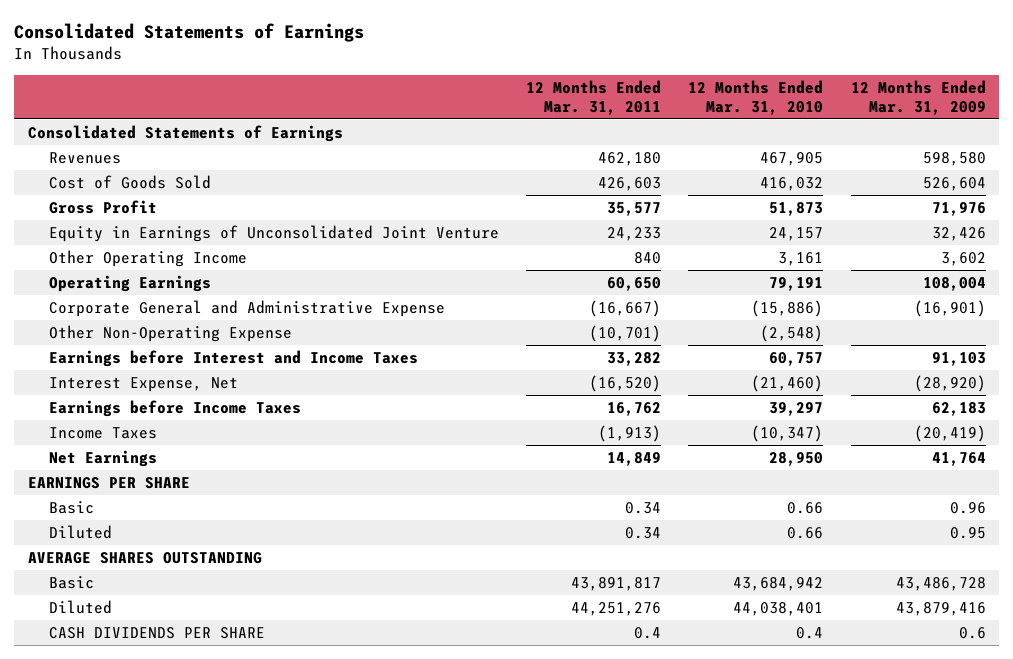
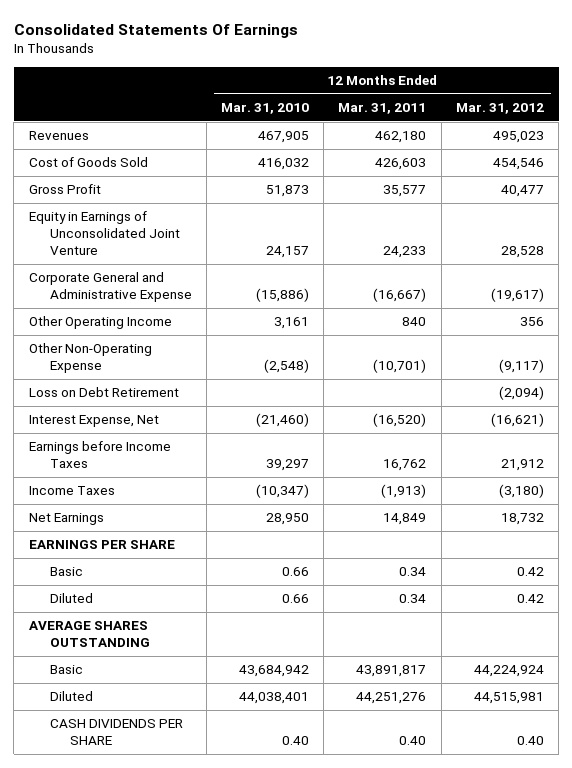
[14,23,365,43] Consolidated Statements of Earnings -> [13,23,298,38] Consolidated Statements Of Earnings
[850,79,986,115] 12 Months Ended Mar. 31, 2009 -> none
none -> [455,102,544,114] Mar. 31, 2012
[27,124,343,142] Consolidated Statements of Earnings -> none
[48,274,211,292] Operating Earnings -> none
[48,249,247,267] Other Operating Income -> [28,316,172,330] Other Operating Income
[48,349,418,367] Earnings before Interest and Income Taxes -> none
none -> [28,387,179,398] Loss on Debt Retirement
[634,626,662,639] 0.4 -> [399,736,427,746] 0.40
[796,626,824,639] 0.4 -> [281,736,309,746] 0.40

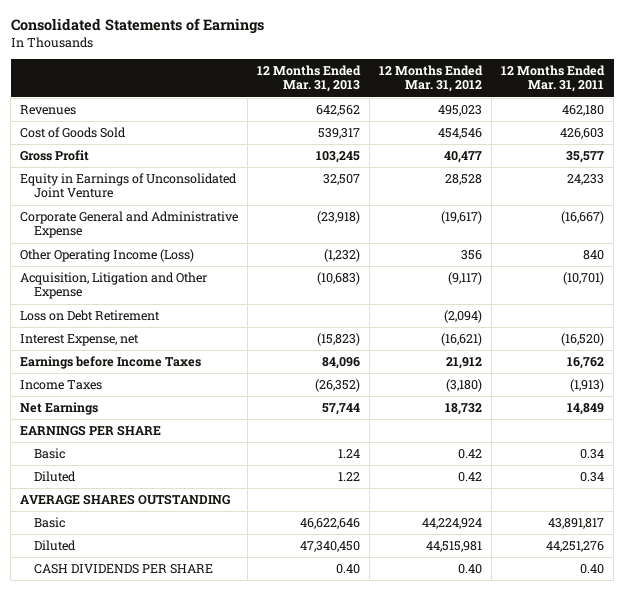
[13,23,298,38] Consolidated Statements Of Earnings -> [10,17,264,34] Consolidated Statements of Earnings
[220,102,309,114] Mar. 31, 2010 -> none
none -> [257,65,362,93] 12 Months Ended Mar. 31, 2013
[28,316,172,330] Other Operating Income -> [20,249,195,263] Other Operating Income (Loss)
[28,343,152,374] Other Non-Operating Expense -> [20,272,208,300] Acquisition, Litigation and Other Expense
[28,415,159,428] Interest Expense, Net -> [20,334,140,347] Interest Expense, net

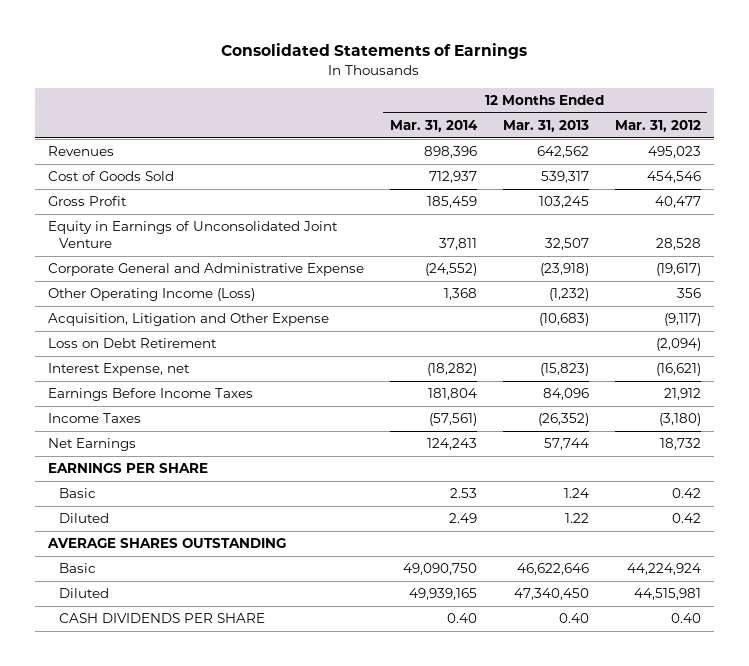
[501,65,606,93] 12 Months Ended Mar. 31, 2011 -> none
none -> [389,120,478,133] Mar. 31, 2014
[20,356,202,370] Earnings before Income Taxes -> [48,388,254,402] Earnings Before Income Taxes

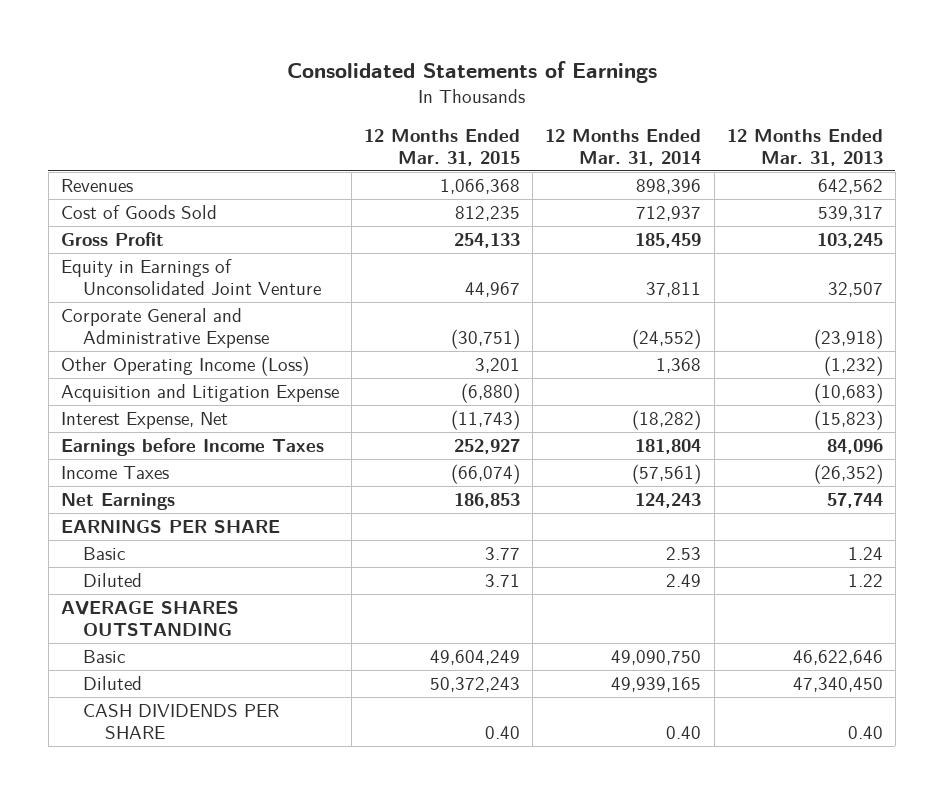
[614,120,701,133] Mar. 31, 2012 -> none
none -> [364,128,521,166] 12 Months Ended Mar. 31, 2015
[48,338,218,349] Loss on Debt Retirement -> none
[48,313,330,327] Acquisition, Litigation and Other Expense -> [61,384,340,403] Acquisition and Litigation Expense
[48,363,191,377] Interest Expense, net -> [61,412,229,430] Interest Expense, Net
[48,388,254,402] Earnings Before Income Taxes -> [61,438,325,457] Earnings before Income Taxes

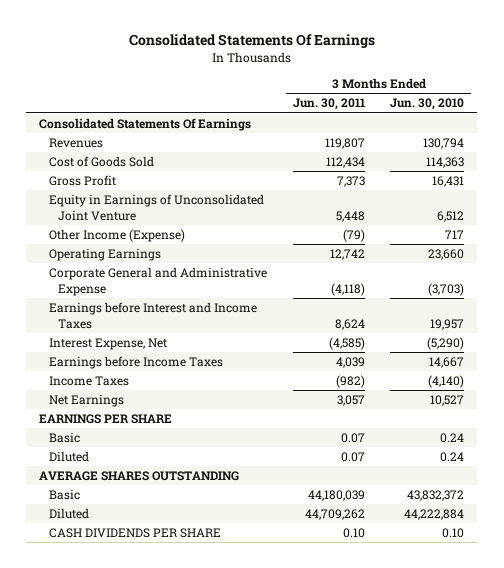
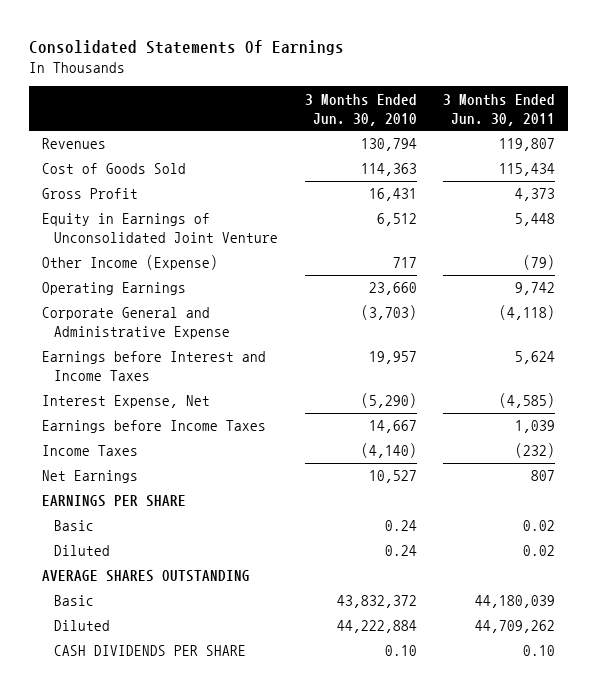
[39,118,252,132] Consolidated Statements Of Earnings -> none
[325,157,365,169] 112,434 -> [499,163,556,177] 115,434
[336,176,365,188] 7,373 -> [515,188,556,202] 4,373
[329,249,365,261] 12,742 -> [515,282,556,296] 9,742
[334,318,365,330] 8,624 -> [515,351,556,365] 5,624
[335,357,365,369] 4,039 -> [515,420,556,434] 1,039
[335,375,365,389] (982) -> [515,443,556,459] (232)
[336,395,365,407] 3,057 -> [531,470,556,482] 807
[340,433,365,444] 0.07 -> [523,520,556,532] 0.02
[340,452,365,463] 0.07 -> [523,545,556,557] 0.02

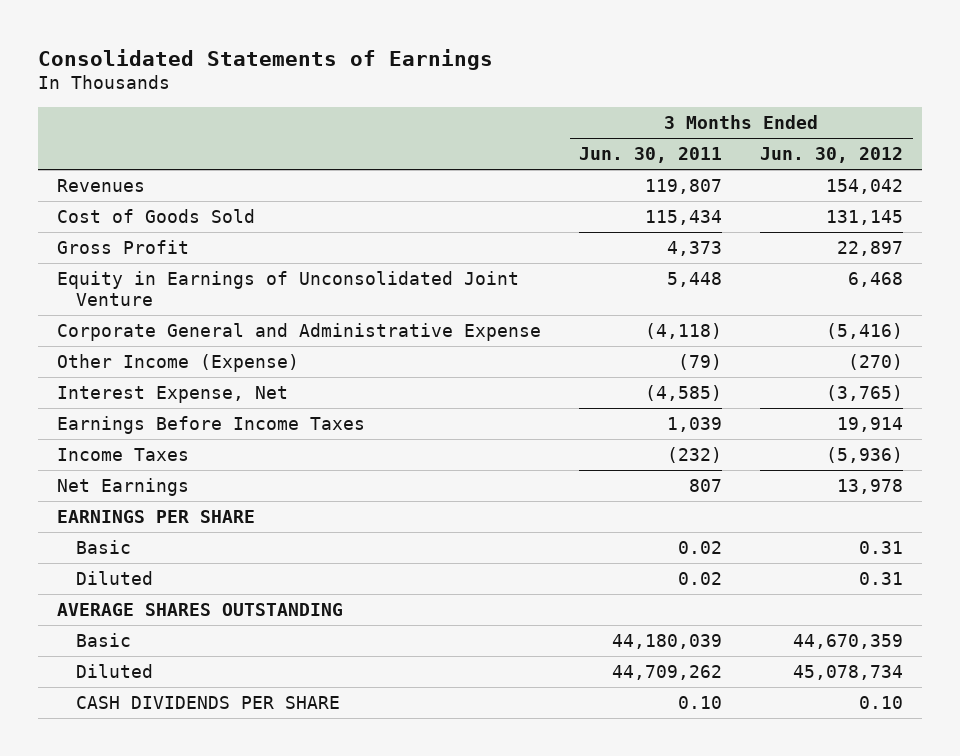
[28,39,344,55] Consolidated Statements Of Earnings -> [38,48,494,70] Consolidated Statements of Earnings
[304,93,417,126] 3 Months Ended Jun. 30, 2010 -> none
none -> [760,147,904,164] Jun. 30, 2012
[41,282,186,296] Operating Earnings -> none
[41,351,266,382] Earnings before Interest and Income Taxes -> none
[41,255,218,271] Other Income (Expense) -> [57,354,300,373] Other Income (Expense)
[41,420,266,434] Earnings before Income Taxes -> [57,416,366,435] Earnings Before Income Taxes

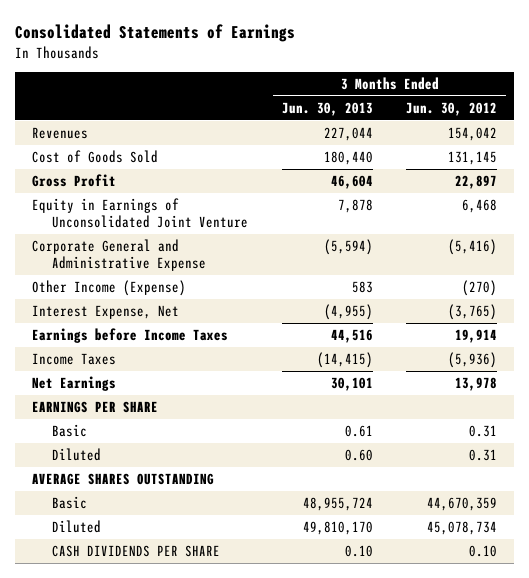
[579,147,723,164] Jun. 30, 2011 -> none
none -> [281,101,373,116] Jun. 30, 2013
[57,416,366,435] Earnings Before Income Taxes -> [31,328,228,344] Earnings before Income Taxes

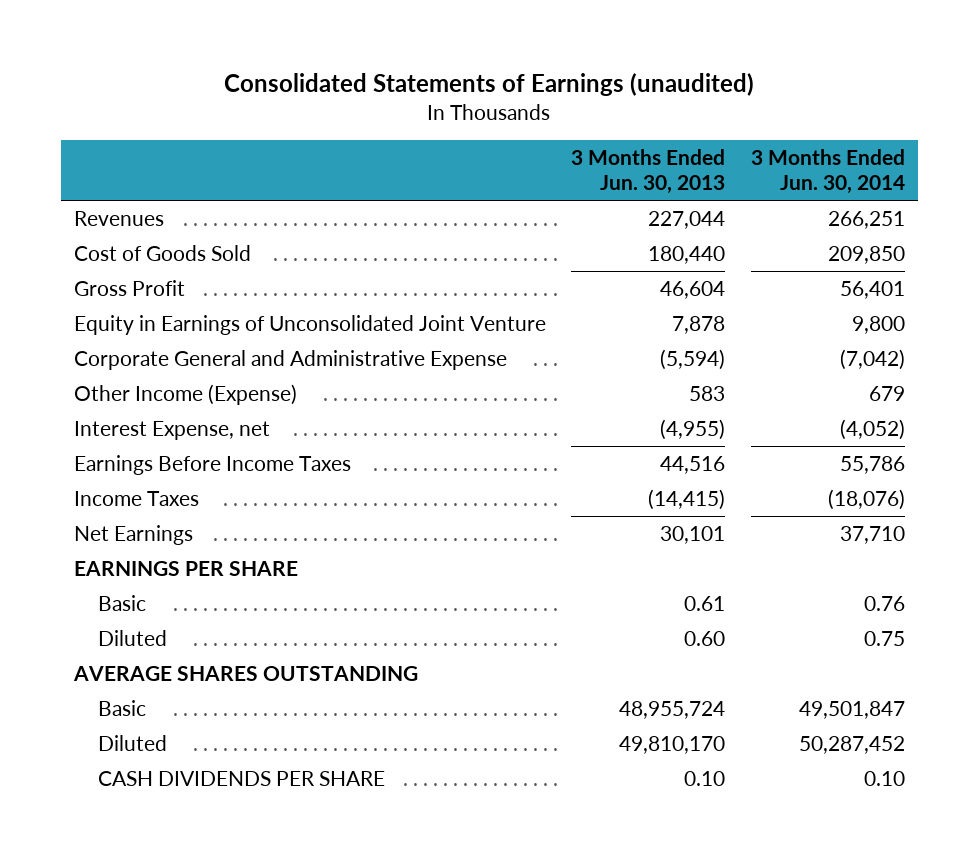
[15,23,296,42] Consolidated Statements of Earnings -> [224,73,755,97] Consolidated Statements of Earnings (unaudited)
[406,101,498,116] Jun. 30, 2012 -> none
none -> [750,149,905,195] 3 Months Ended Jun. 30, 2014
[31,305,179,320] Interest Expense, Net -> [73,420,270,440] Interest Expense, net
[31,328,228,344] Earnings before Income Taxes -> [73,454,351,475] Earnings Before Income Taxes

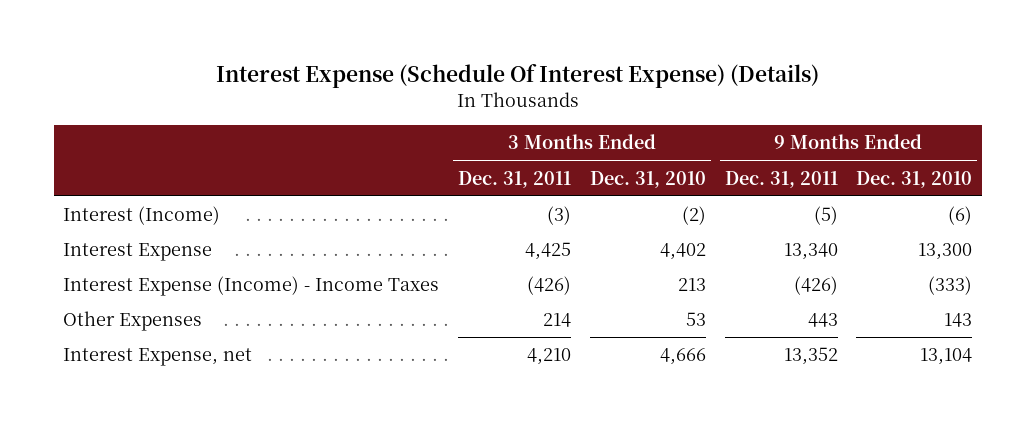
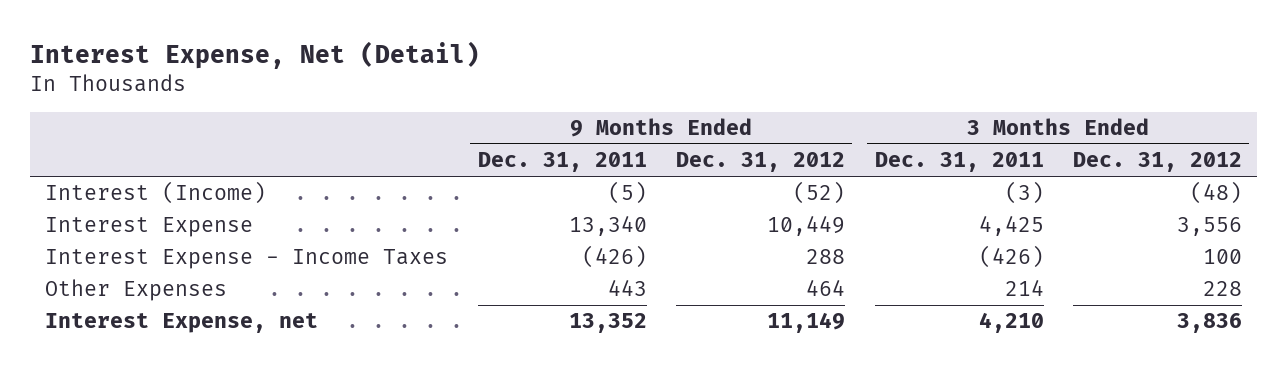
[215,64,819,89] Interest Expense (Schedule Of Interest Expense) (Details) -> [30,40,481,69] Interest Expense, Net (Detail)
[589,170,706,188] Dec. 31, 2010 -> none
[856,170,973,188] Dec. 31, 2010 -> none
none -> [676,152,846,173] Dec. 31, 2012
none -> [1073,152,1243,173] Dec. 31, 2012
[63,276,440,297] Interest Expense (Income) - Income Taxes -> [44,249,448,270] Interest Expense - Income Taxes

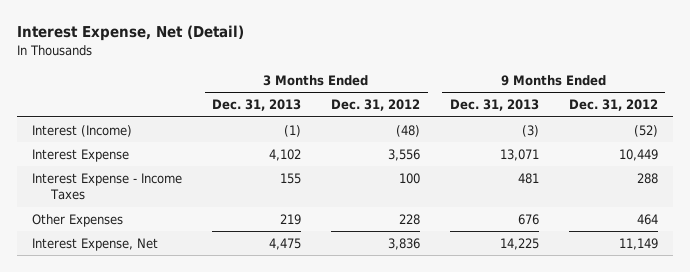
[477,152,647,173] Dec. 31, 2011 -> none
[874,152,1044,173] Dec. 31, 2011 -> none
none -> [212,99,302,112] Dec. 31, 2013
none -> [449,99,539,112] Dec. 31, 2013
[44,313,318,334] Interest Expense, net -> [32,237,159,251] Interest Expense, Net

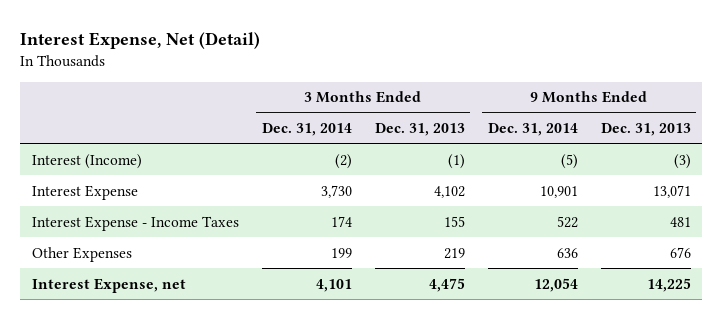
[331,99,421,112] Dec. 31, 2012 -> none
[568,99,658,112] Dec. 31, 2012 -> none
none -> [261,123,352,137] Dec. 31, 2014
none -> [487,123,578,137] Dec. 31, 2014
[32,237,159,251] Interest Expense, Net -> [31,277,186,293] Interest Expense, net

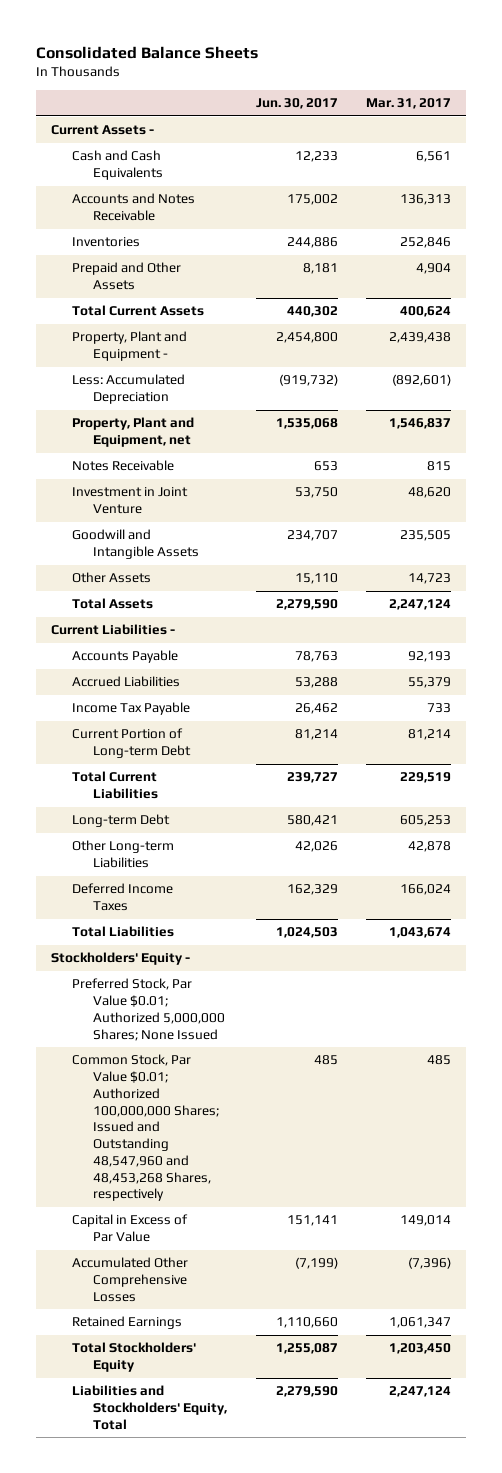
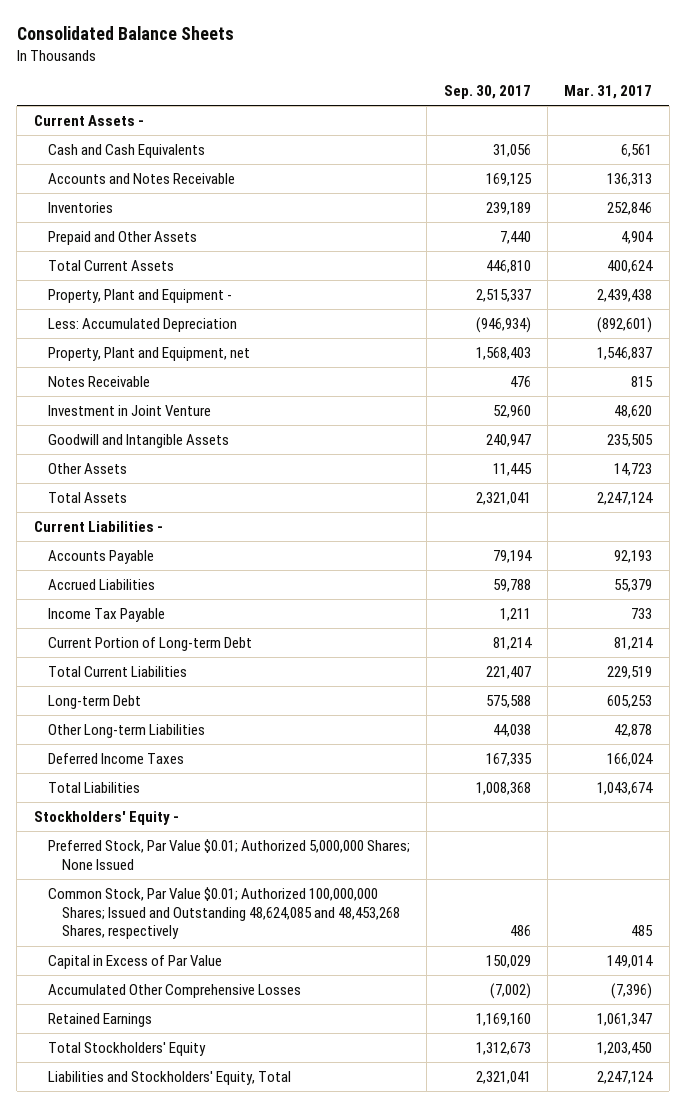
[255,98,338,110] Jun. 30, 2017 -> none
none -> [443,84,531,99] Sep. 30, 2017
[71,1054,220,1202] Common Stock, Par Value $0.01; Authorized 100,000,000 Shares; Issued and Outstanding 48,547,960 and 48,453,268 Shares, respectively -> [47,886,400,940] Common Stock, Par Value $0.01; Authorized 100,000,000 Shares; Issued and Outstanding 48,624,085 and 48,453,268 Shares, respectively

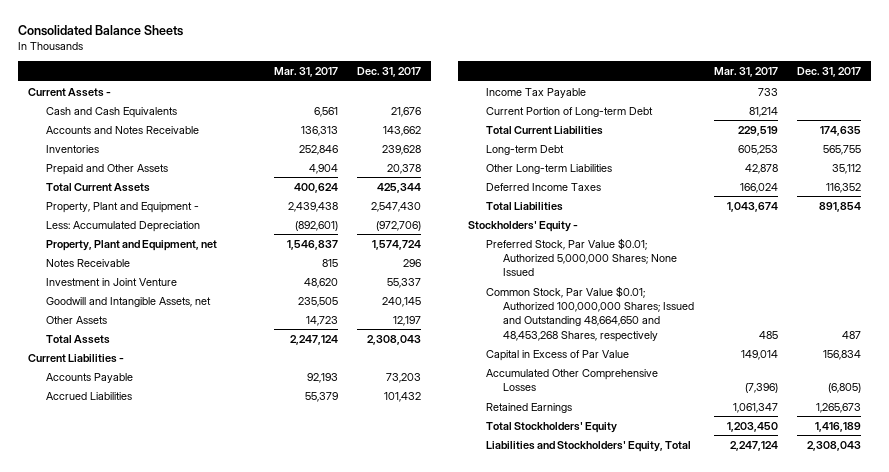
[443,84,531,99] Sep. 30, 2017 -> none
none -> [357,67,422,78] Dec. 31, 2017
[47,433,229,448] Goodwill and Intangible Assets -> [45,296,211,307] Goodwill and Intangible Assets, net
[47,886,400,940] Common Stock, Par Value $0.01; Authorized 100,000,000 Shares; Issued and Outstanding 48,624,085 and 48,453,268 Shares, respectively -> [485,285,695,342] Common Stock, Par Value $0.01; Authorized 100,000,000 Shares; Issued and Outstanding 48,664,650 and 48,453,268 Shares, respectively

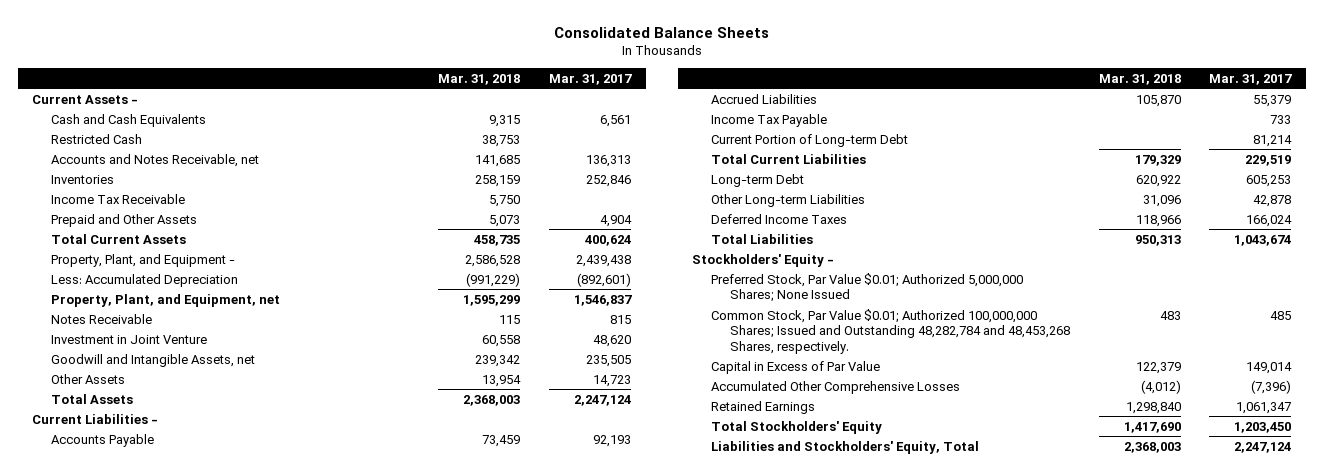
[357,67,422,78] Dec. 31, 2017 -> none
none -> [438,73,521,85] Mar. 31, 2018
none -> [50,133,142,144] Restricted Cash
[45,125,199,134] Accounts and Notes Receivable -> [50,153,259,167] Accounts and Notes Receivable, net
none -> [50,193,185,204] Income Tax Receivable
[45,201,199,213] Property, Plant and Equipment - -> [50,253,235,267] Property, Plant, and Equipment -
[45,239,217,251] Property, Plant and Equipment, net -> [50,293,280,307] Property, Plant, and Equipment, net
[485,285,695,342] Common Stock, Par Value $0.01; Authorized 100,000,000 Shares; Issued and Outstanding 48,664,650 and 48,453,268 Shares, respectively -> [711,308,1070,354] Common Stock, Par Value $0.01; Authorized 100,000,000 Shares; Issued and Outstanding 48,282,784 and 48,453,268 Shares, respectively.

